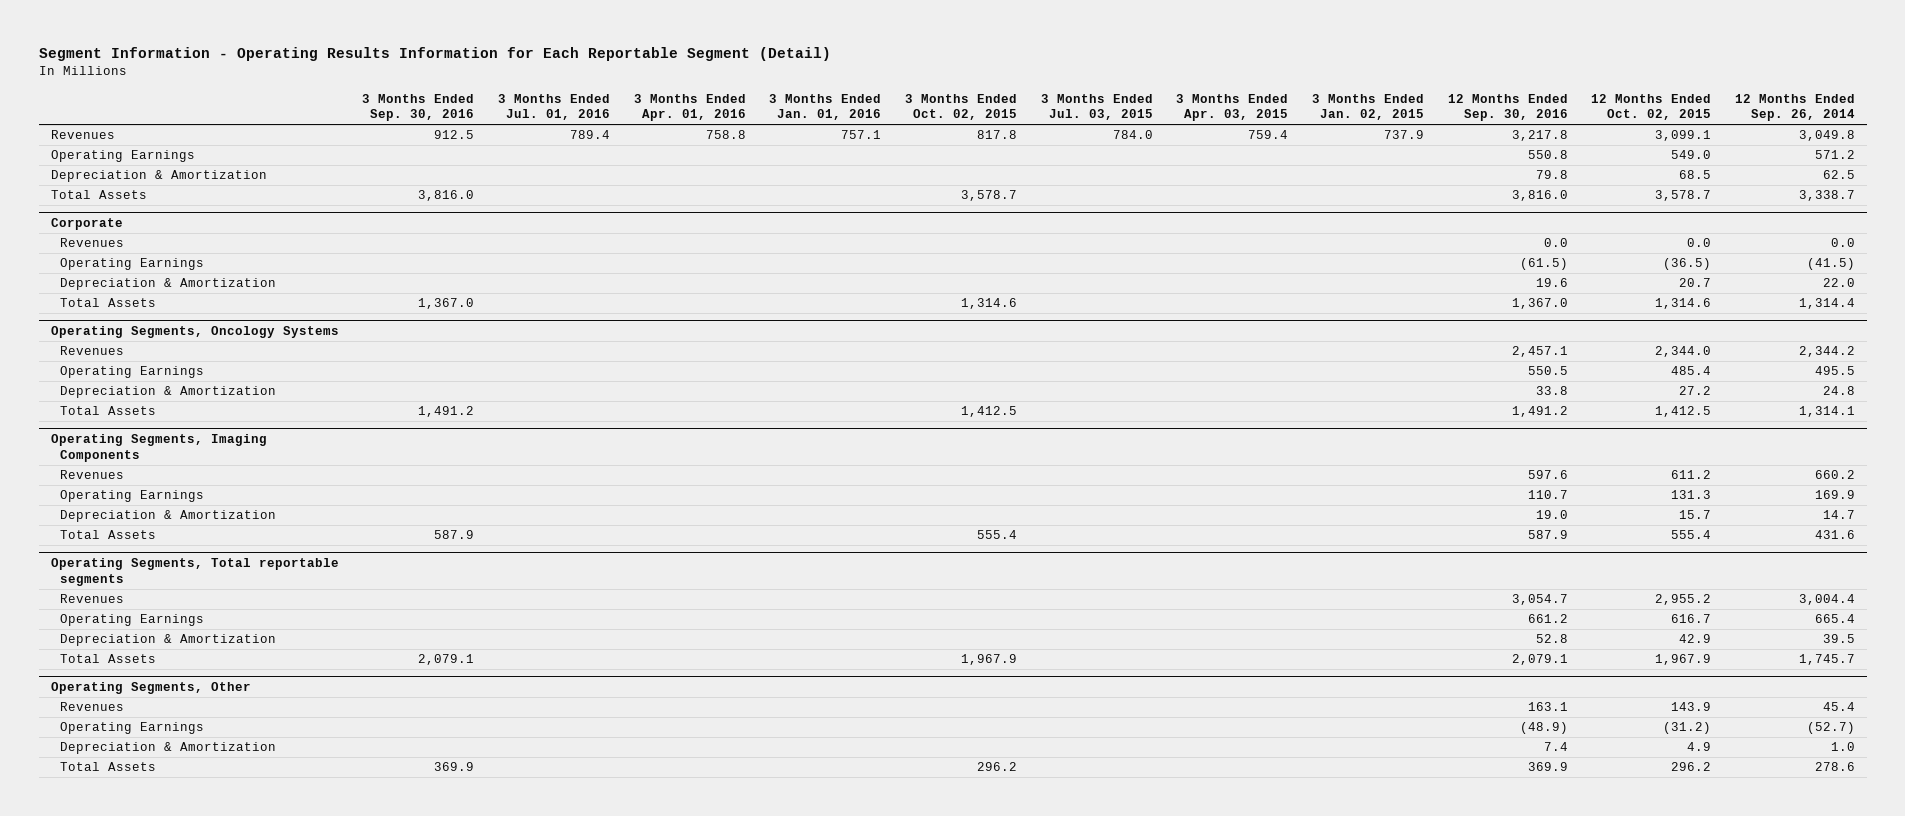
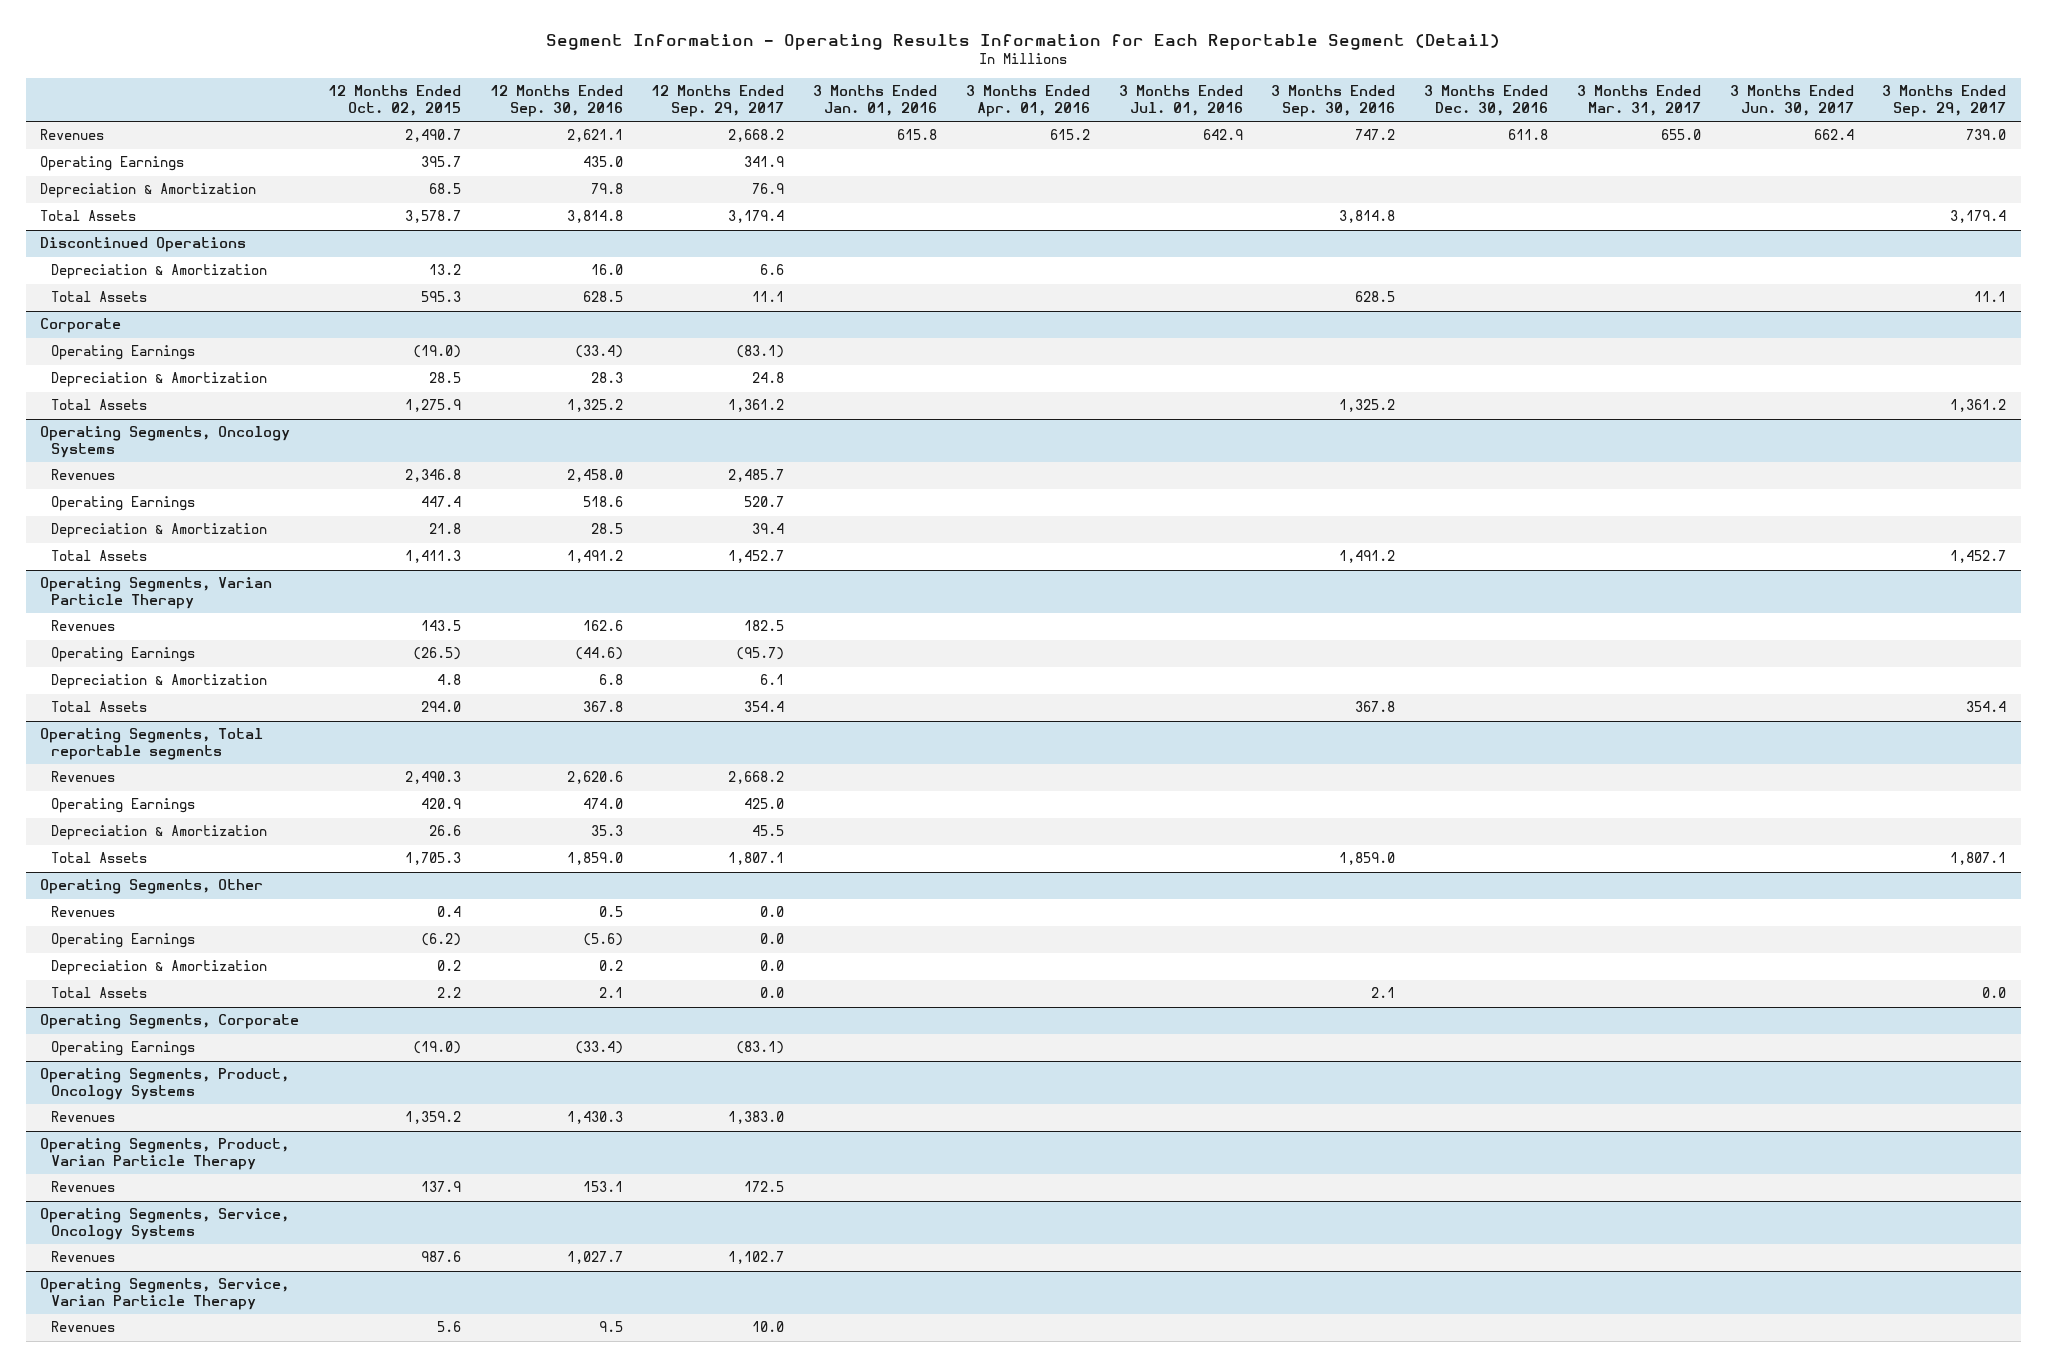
[904,93,1017,121] 3 Months Ended Oct. 02, 2015 -> none
[1040,93,1153,121] 3 Months Ended Jul. 03, 2015 -> none
[1176,93,1289,122] 3 Months Ended Apr. 03, 2015 -> none
[1311,93,1424,121] 3 Months Ended Jan. 02, 2015 -> none
[1734,93,1855,122] 12 Months Ended Sep. 26, 2014 -> none
none -> [651,85,785,117] 12 Months Ended Sep. 29, 2017
none -> [1424,85,1549,116] 3 Months Ended Dec. 30, 2016
none -> [1576,85,1701,116] 3 Months Ended Mar. 31, 2017
none -> [1729,85,1854,116] 3 Months Ended Jun. 30, 2017
none -> [1882,85,2007,117] 3 Months Ended Sep. 29, 2017
[434,130,475,140] 912.5 -> [1355,129,1396,141] 747.2
[569,130,610,140] 789.4 -> [1202,129,1243,141] 642.9
[705,130,746,140] 758.8 -> [1049,129,1090,141] 615.2
[841,130,882,140] 757.1 -> [897,129,938,141] 615.8
[1511,130,1568,142] 3,217.8 -> [566,129,623,143] 2,621.1
[1655,130,1712,142] 3,099.1 -> [404,129,461,143] 2,490.7
[1527,150,1568,160] 550.8 -> [582,156,623,168] 435.0
[1671,150,1712,160] 549.0 -> [420,156,461,168] 395.7
[418,190,475,202] 3,816.0 -> [1339,210,1396,224] 3,814.8
[1511,190,1568,202] 3,816.0 -> [566,210,623,224] 3,814.8
none -> [40,237,247,253] Discontinued Operations
none -> [50,264,267,280] Depreciation & Amortization
none -> [50,291,147,303] Total Assets
[60,238,125,248] Revenues -> none
[1519,258,1568,271] (61.5) -> [574,345,623,359] (33.4)
[1663,258,1712,271] (36.5) -> [412,345,461,359] (19.0)
[1535,278,1568,288] 19.6 -> [590,372,623,384] 28.3
[1679,278,1712,288] 20.7 -> [428,372,461,384] 28.5
[418,298,475,310] 1,367.0 -> [1339,399,1396,413] 1,325.2
[1511,298,1568,310] 1,367.0 -> [566,399,623,413] 1,325.2
[1655,298,1712,310] 1,314.6 -> [404,399,461,413] 1,275.9
[50,434,267,462] Operating Segments, Imaging Components -> none
[1511,346,1568,358] 2,457.1 -> [566,469,623,483] 2,458.0
[1655,346,1712,358] 2,344.0 -> [404,469,461,483] 2,346.8
[1527,366,1568,376] 550.5 -> [582,496,623,508] 518.6
[1671,366,1712,376] 485.4 -> [420,496,461,508] 447.4
[1535,386,1568,396] 33.8 -> [590,523,623,535] 28.5
[1679,386,1712,396] 27.2 -> [428,523,461,535] 21.8
[1655,406,1712,418] 1,412.5 -> [404,550,461,564] 1,411.3
none -> [40,577,273,610] Operating Segments, Varian Particle Therapy
[1527,470,1568,480] 597.6 -> [582,620,623,632] 162.6
[1671,470,1712,480] 611.2 -> [420,620,461,632] 143.5
[1527,490,1568,500] 110.7 -> [574,647,623,661] (44.6)
[1671,490,1712,500] 131.3 -> [412,647,461,661] (26.5)
[1535,510,1568,520] 19.0 -> [598,674,623,686] 6.8
[1679,510,1712,520] 15.7 -> [436,674,461,686] 4.8
[434,530,475,540] 587.9 -> [1355,701,1396,713] 367.8
[1527,530,1568,540] 587.9 -> [582,701,623,713] 367.8
[1671,530,1712,540] 555.4 -> [420,701,461,713] 294.0
[1511,594,1568,606] 3,054.7 -> [566,771,623,785] 2,620.6
[1655,594,1712,606] 2,955.2 -> [404,771,461,785] 2,490.3
[1527,614,1568,624] 661.2 -> [582,798,623,810] 474.0
[1671,614,1712,624] 616.7 -> [420,798,461,810] 420.9
[1535,634,1568,644] 52.8 -> [590,825,623,837] 35.3
[1679,634,1712,644] 42.9 -> [428,825,461,837] 26.6
[418,654,475,666] 2,079.1 -> [1339,852,1396,866] 1,859.0
[1511,654,1568,666] 2,079.1 -> [566,852,623,866] 1,859.0
[1655,654,1712,666] 1,967.9 -> [404,852,461,866] 1,705.3
[1527,702,1568,712] 163.1 -> [598,906,623,918] 0.5
[1671,702,1712,712] 143.9 -> [436,906,461,918] 0.4
[1519,722,1568,735] (48.9) -> [582,933,623,947] (5.6)
[1663,722,1712,735] (31.2) -> [420,933,461,947] (6.2)
[1543,742,1568,752] 7.4 -> [598,960,623,972] 0.2
[1687,742,1712,752] 4.9 -> [436,960,461,972] 0.2
[434,762,475,772] 369.9 -> [1371,987,1396,999] 2.1
[1527,762,1568,772] 369.9 -> [598,987,623,999] 2.1
[1671,762,1712,772] 296.2 -> [436,987,461,999] 2.2
none -> [40,1014,300,1030] Operating Segments, Corporate
none -> [50,1041,195,1057] Operating Earnings
none -> [40,1068,290,1101] Operating Segments, Product, Oncology Systems
none -> [50,1111,115,1123] Revenues
none -> [40,1138,290,1171] Operating Segments, Product, Varian Particle Therapy
none -> [50,1181,115,1193] Revenues
none -> [40,1208,290,1241] Operating Segments, Service, Oncology Systems
none -> [50,1251,115,1263] Revenues
none -> [40,1278,290,1311] Operating Segments, Service, Varian Particle Therapy
none -> [50,1321,115,1333] Revenues

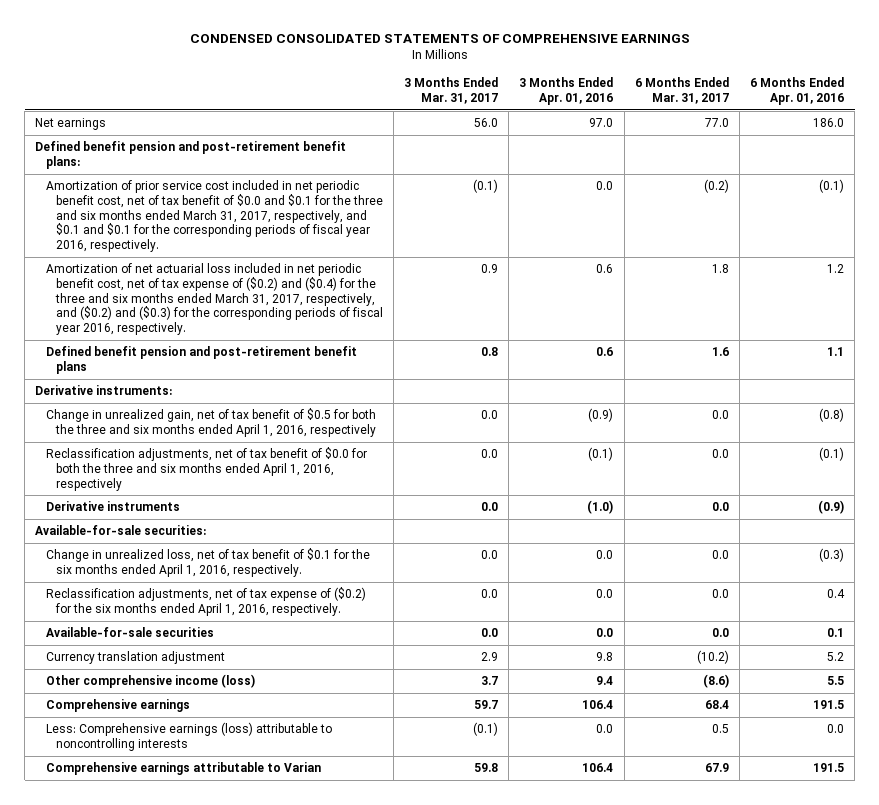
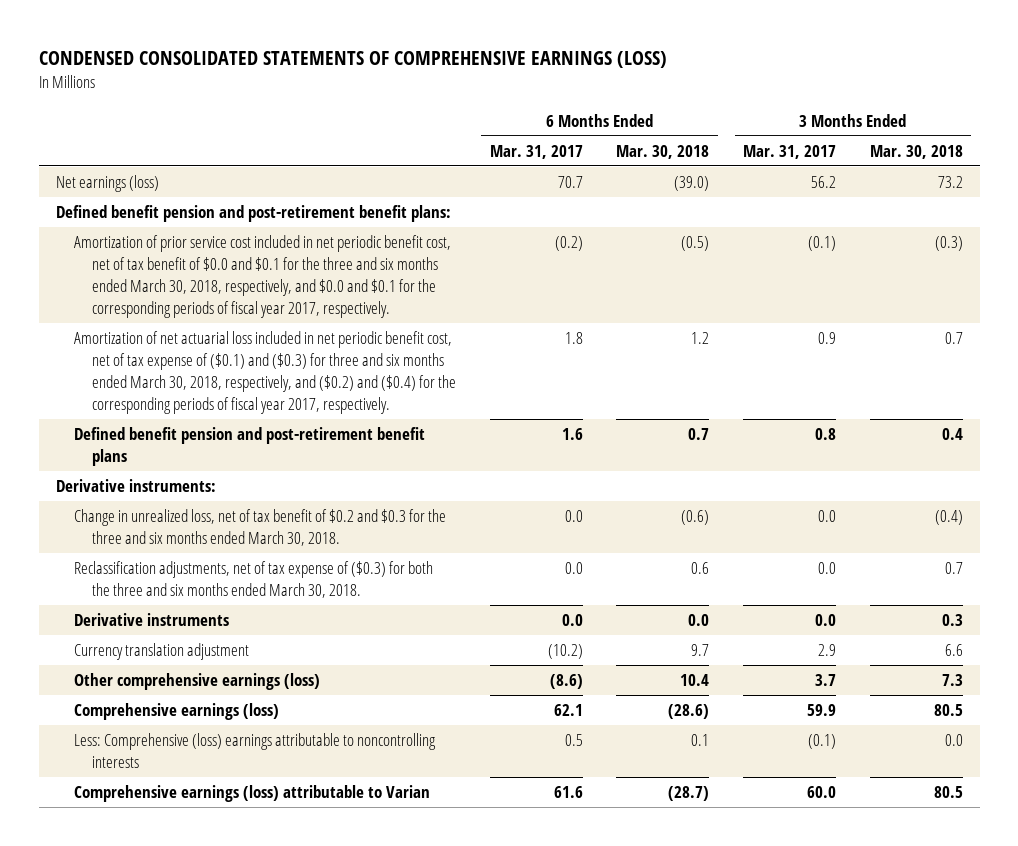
[189,34,690,44] CONDENSED CONSOLIDATED STATEMENTS OF COMPREHENSIVE EARNINGS -> [38,51,667,69] CONDENSED CONSOLIDATED STATEMENTS OF COMPREHENSIVE EARNINGS (LOSS)
[519,77,614,105] 3 Months Ended Apr. 01, 2016 -> none
[749,77,844,105] 6 Months Ended Apr. 01, 2016 -> none
none -> [616,144,710,159] Mar. 30, 2018
none -> [869,144,963,159] Mar. 30, 2018
[35,118,107,131] Net earnings -> [55,175,159,193] Net earnings (loss)
[474,118,499,128] 56.0 -> [811,176,837,189] 56.2
[704,118,729,128] 77.0 -> [557,176,583,189] 70.7
[45,180,383,252] Amortization of prior service cost included in net periodic benefit cost, net of tax benefit of $0.0 and $0.1 for the three and six months ended March 31, 2017, respectively, and $0.1 and $0.1 for the corresponding periods of fiscal year 2016, respectively. -> [73,235,451,319] Amortization of prior service cost included in net periodic benefit cost, net of tax benefit of $0.0 and $0.1 for the three and six months ended March 30, 2018, respectively, and $0.0 and $0.1 for the corresponding periods of fiscal year 2017, respectively.
[45,263,383,335] Amortization of net actuarial loss included in net periodic benefit cost, net of tax expense of ($0.2) and ($0.4) for the three and six months ended March 31, 2017, respectively, and ($0.2) and ($0.3) for the corresponding periods of fiscal year 2016, respectively. -> [73,331,457,415] Amortization of net actuarial loss included in net periodic benefit cost, net of tax expense of ($0.1) and ($0.3) for three and six months ended March 30, 2018, respectively, and ($0.2) and ($0.4) for the corresponding periods of fiscal year 2017, respectively.
[45,408,376,437] Change in unrealized gain, net of tax benefit of $0.5 for both the three and six months ended April 1, 2016, respectively -> [73,509,446,547] Change in unrealized loss, net of tax benefit of $0.2 and $0.3 for the three and six months ended March 30, 2018.
[45,447,367,491] Reclassification adjustments, net of tax benefit of $0.0 for both the three and six months ended April 1, 2016, respectively -> [73,561,433,599] Reclassification adjustments, net of tax expense of ($0.3) for both the three and six months ended March 30, 2018.
[35,525,207,536] Available-for-sale securities: -> none
[45,548,370,577] Change in unrealized loss, net of tax benefit of $0.1 for the six months ended April 1, 2016, respectively. -> none
[45,587,366,616] Reclassification adjustments, net of tax expense of ($0.2) for the six months ended April 1, 2016, respectively. -> none
[45,627,214,638] Available-for-sale securities -> none
[45,674,255,689] Other comprehensive income (loss) -> [73,673,320,691] Other comprehensive earnings (loss)
[45,699,190,713] Comprehensive earnings -> [73,703,279,721] Comprehensive earnings (loss)
[474,700,499,710] 59.7 -> [807,704,837,717] 59.9
[704,700,729,710] 68.4 -> [553,704,583,717] 62.1
[45,722,332,751] Less: Comprehensive earnings (loss) attributable to noncontrolling interests -> [73,733,436,769] Less: Comprehensive (loss) earnings attributable to noncontrolling interests
[45,762,321,776] Comprehensive earnings attributable to Varian -> [73,785,430,803] Comprehensive earnings (loss) attributable to Varian
[474,763,499,773] 59.8 -> [807,786,837,799] 60.0
[704,763,729,773] 67.9 -> [553,786,583,799] 61.6

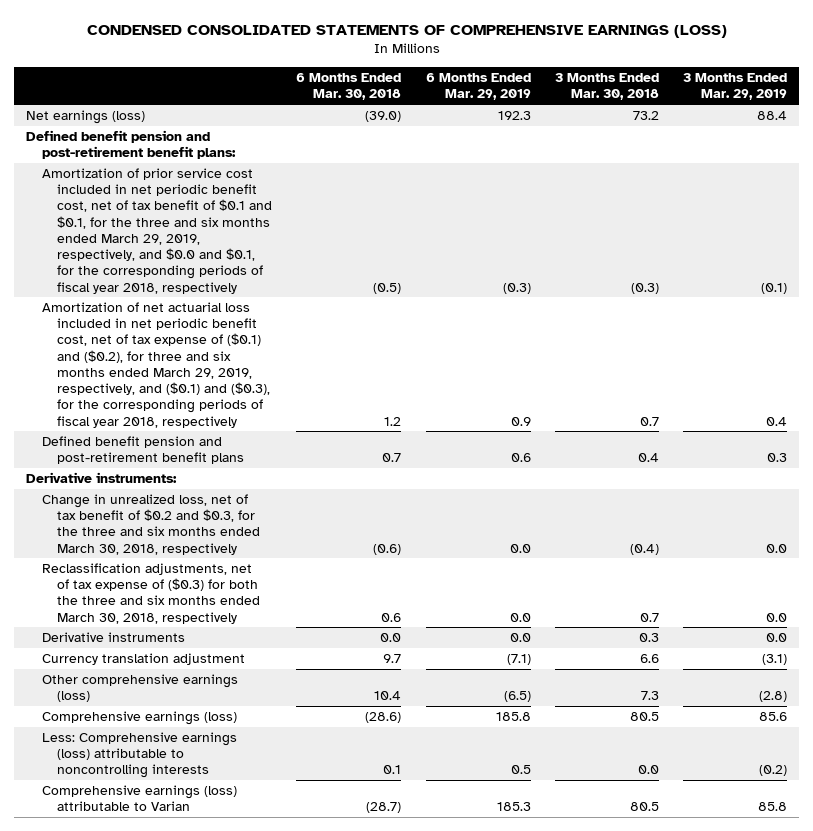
[489,144,583,159] Mar. 31, 2017 -> none
[743,144,837,159] Mar. 31, 2017 -> none
none -> [425,72,531,101] 6 Months Ended Mar. 29, 2019
none -> [683,72,788,101] 3 Months Ended Mar. 29, 2019
[73,235,451,319] Amortization of prior service cost included in net periodic benefit cost, net of tax benefit of $0.0 and $0.1 for the three and six months ended March 30, 2018, respectively, and $0.0 and $0.1 for the corresponding periods of fiscal year 2017, respectively. -> [41,168,273,294] Amortization of prior service cost included in net periodic benefit cost, net of tax benefit of $0.1 and $0.1, for the three and six months ended March 29, 2019, respectively, and $0.0 and $0.1, for the corresponding periods of fiscal year 2018, respectively
[73,331,457,415] Amortization of net actuarial loss included in net periodic benefit cost, net of tax expense of ($0.1) and ($0.3) for three and six months ended March 30, 2018, respectively, and ($0.2) and ($0.4) for the corresponding periods of fiscal year 2017, respectively. -> [41,302,271,428] Amortization of net actuarial loss included in net periodic benefit cost, net of tax expense of ($0.1) and ($0.2), for three and six months ended March 29, 2019, respectively, and ($0.1) and ($0.3), for the corresponding periods of fiscal year 2018, respectively
[73,509,446,547] Change in unrealized loss, net of tax benefit of $0.2 and $0.3 for the three and six months ended March 30, 2018. -> [41,494,261,555] Change in unrealized loss, net of tax benefit of $0.2 and $0.3, for the three and six months ended March 30, 2018, respectively
[73,561,433,599] Reclassification adjustments, net of tax expense of ($0.3) for both the three and six months ended March 30, 2018. -> [41,563,261,624] Reclassification adjustments, net of tax expense of ($0.3) for both the three and six months ended March 30, 2018, respectively
[73,733,436,769] Less: Comprehensive (loss) earnings attributable to noncontrolling interests -> [41,732,237,779] Less: Comprehensive earnings (loss) attributable to noncontrolling interests

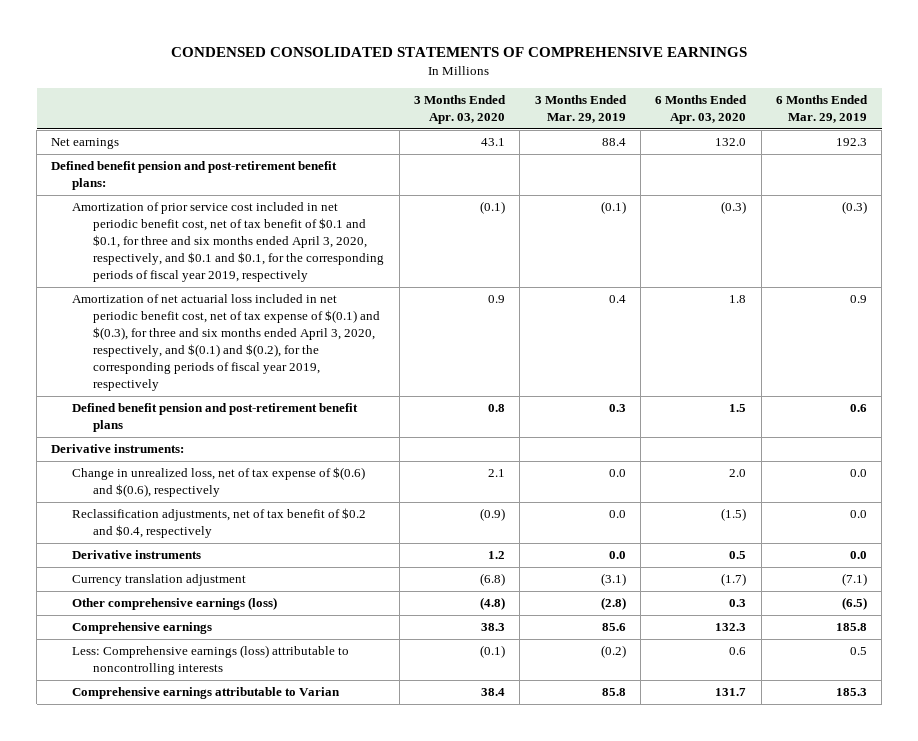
[86,25,727,39] CONDENSED CONSOLIDATED STATEMENTS OF COMPREHENSIVE EARNINGS (LOSS) -> [171,46,748,57] CONDENSED CONSOLIDATED STATEMENTS OF COMPREHENSIVE EARNINGS
[296,72,402,101] 6 Months Ended Mar. 30, 2018 -> none
[554,72,659,101] 3 Months Ended Mar. 30, 2018 -> none
none -> [413,95,506,124] 3 Months Ended Apr. 03, 2020
none -> [655,95,748,124] 6 Months Ended Apr. 03, 2020
[26,110,146,125] Net earnings (loss) -> [51,138,120,150] Net earnings
[41,168,273,294] Amortization of prior service cost included in net periodic benefit cost, net of tax benefit of $0.1 and $0.1, for the three and six months ended March 29, 2019, respectively, and $0.0 and $0.1, for the corresponding periods of fiscal year 2018, respectively -> [72,202,385,282] Amortization of prior service cost included in net periodic benefit cost, net of tax benefit of $0.1 and $0.1, for three and six months ended April 3, 2020, respectively, and $0.1 and $0.1, for the corresponding periods of fiscal year 2019, respectively
[41,302,271,428] Amortization of net actuarial loss included in net periodic benefit cost, net of tax expense of ($0.1) and ($0.2), for three and six months ended March 29, 2019, respectively, and ($0.1) and ($0.3), for the corresponding periods of fiscal year 2018, respectively -> [72,294,381,391] Amortization of net actuarial loss included in net periodic benefit cost, net of tax expense of $(0.1) and $(0.3), for three and six months ended April 3, 2020, respectively, and $(0.1) and $(0.2), for the corresponding periods of fiscal year 2019, respectively
[41,494,261,555] Change in unrealized loss, net of tax benefit of $0.2 and $0.3, for the three and six months ended March 30, 2018, respectively -> [72,467,366,498] Change in unrealized loss, net of tax expense of $(0.6) and $(0.6), respectively
[41,563,261,624] Reclassification adjustments, net of tax expense of ($0.3) for both the three and six months ended March 30, 2018, respectively -> [72,508,367,539] Reclassification adjustments, net of tax benefit of $0.2 and $0.4, respectively
[41,711,237,726] Comprehensive earnings (loss) -> [72,622,213,635] Comprehensive earnings
[41,785,237,812] Comprehensive earnings (loss) attributable to Varian -> [72,687,341,700] Comprehensive earnings attributable to Varian

